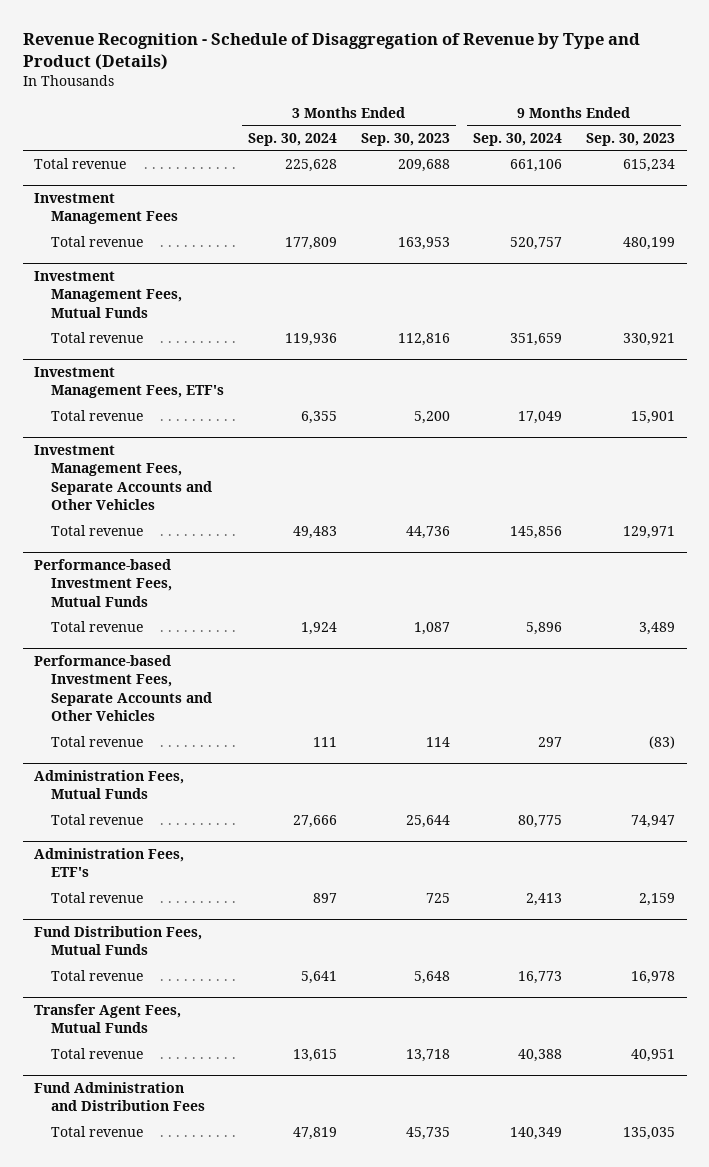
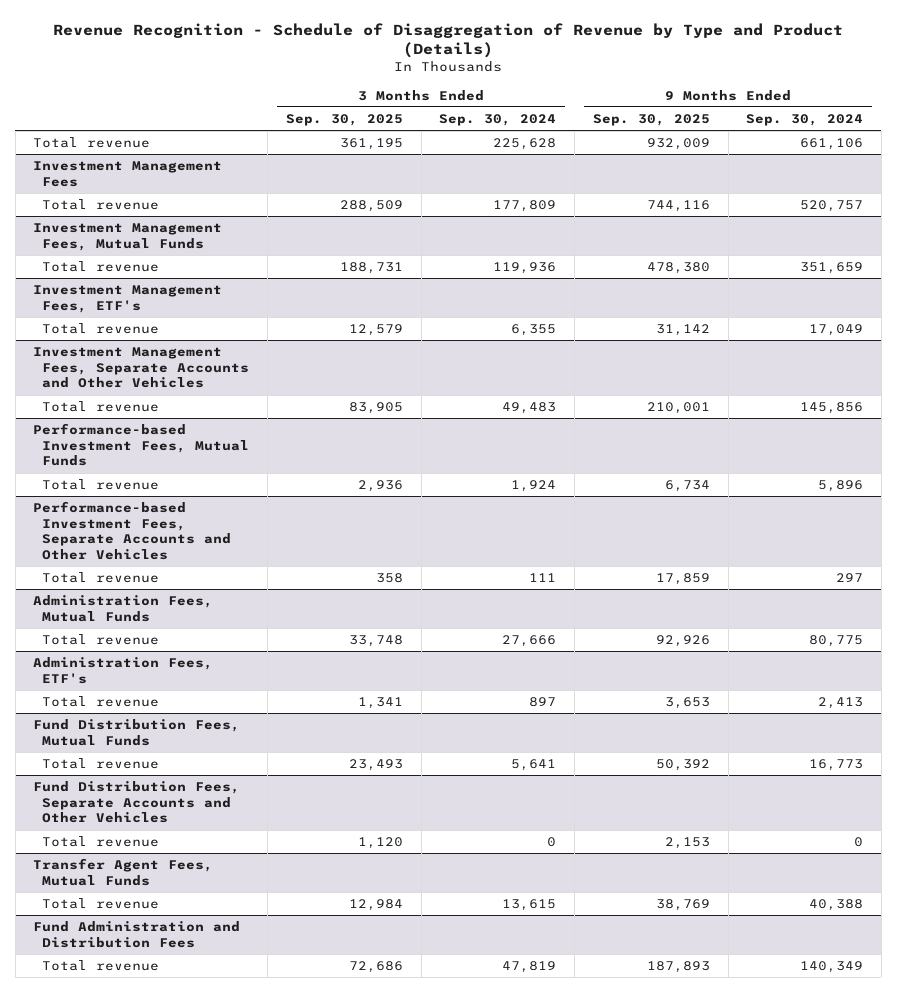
[360,132,450,146] Sep. 30, 2023 -> none
[585,132,675,146] Sep. 30, 2023 -> none
none -> [285,113,403,126] Sep. 30, 2025
none -> [592,113,710,126] Sep. 30, 2025
none -> [33,781,241,824] Fund Distribution Fees, Separate Accounts and Other Vehicles
none -> [42,836,160,848] Total revenue

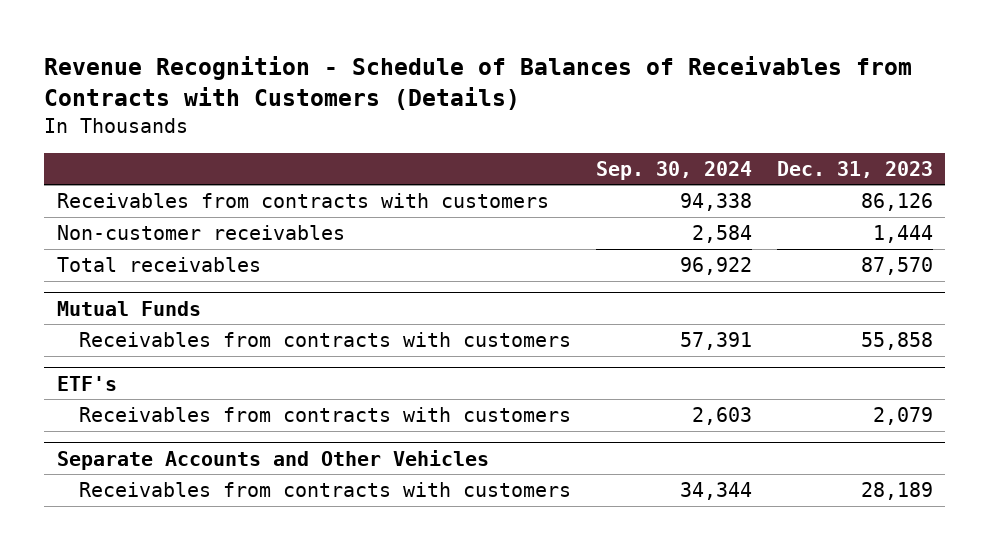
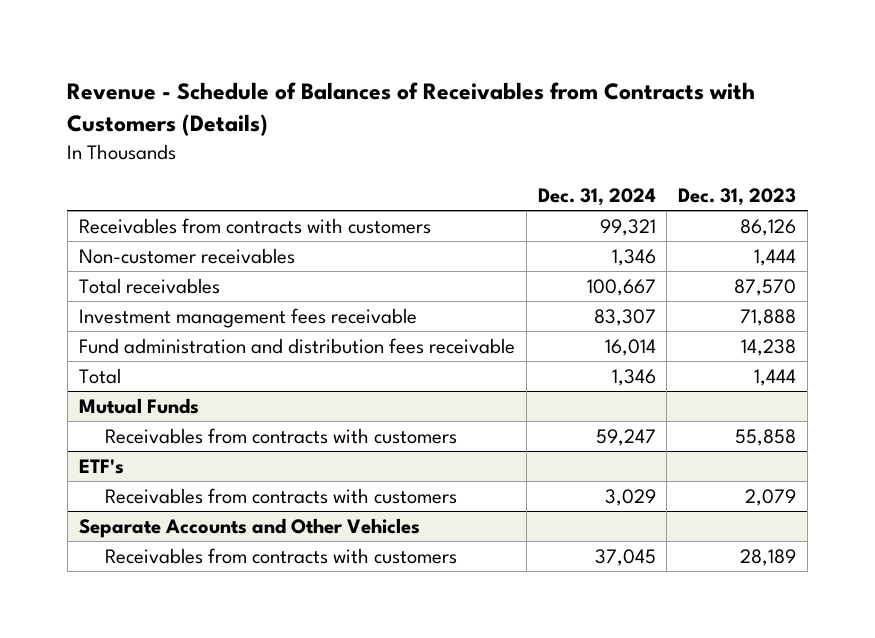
[44,56,913,110] Revenue Recognition - Schedule of Balances of Receivables from Contracts with Customers (Details) -> [67,82,756,137] Revenue - Schedule of Balances of Receivables from Contracts with Customers (Details)
[596,160,753,180] Sep. 30, 2024 -> none
none -> [537,187,656,206] Dec. 31, 2024
none -> [78,307,417,328] Investment management fees receivable
none -> [78,337,515,354] Fund administration and distribution fees receivable
none -> [78,367,121,384] Total

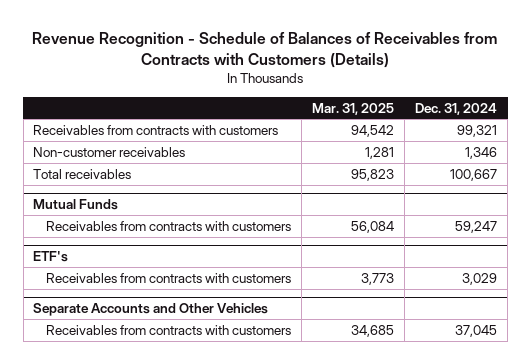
[67,82,756,137] Revenue - Schedule of Balances of Receivables from Contracts with Customers (Details) -> [32,32,498,69] Revenue Recognition - Schedule of Balances of Receivables from Contracts with Customers (Details)
[678,187,797,206] Dec. 31, 2023 -> none
none -> [312,102,395,115] Mar. 31, 2025
[78,307,417,328] Investment management fees receivable -> none
[78,337,515,354] Fund administration and distribution fees receivable -> none
[78,367,121,384] Total -> none

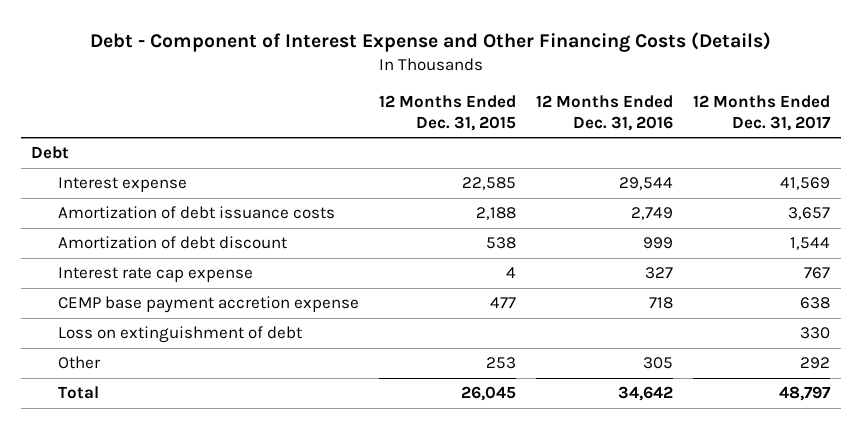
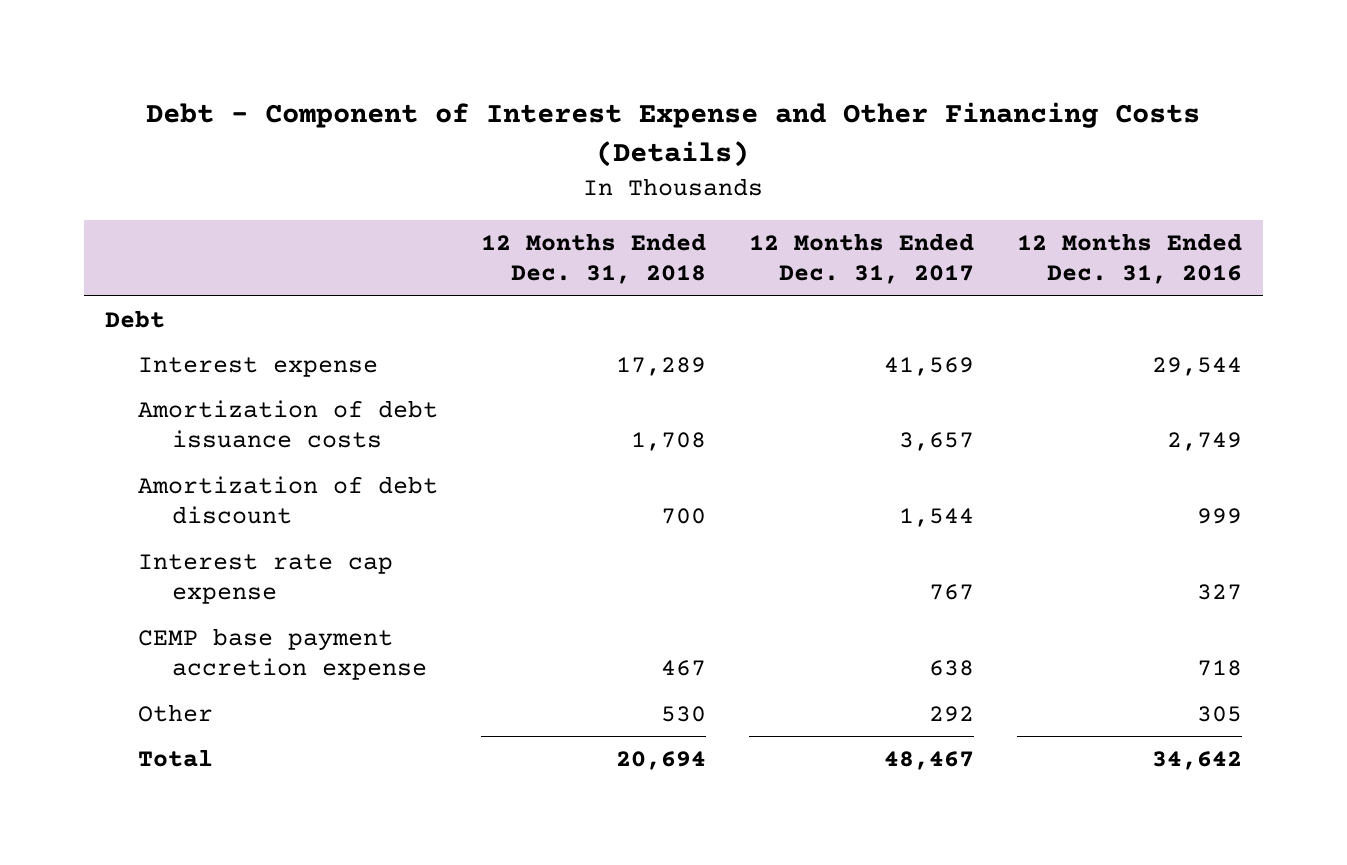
[379,94,517,131] 12 Months Ended Dec. 31, 2015 -> none
none -> [481,233,707,285] 12 Months Ended Dec. 31, 2018
[57,326,302,344] Loss on extinguishment of debt -> none
[779,386,832,402] 48,797 -> [883,750,974,770] 48,467

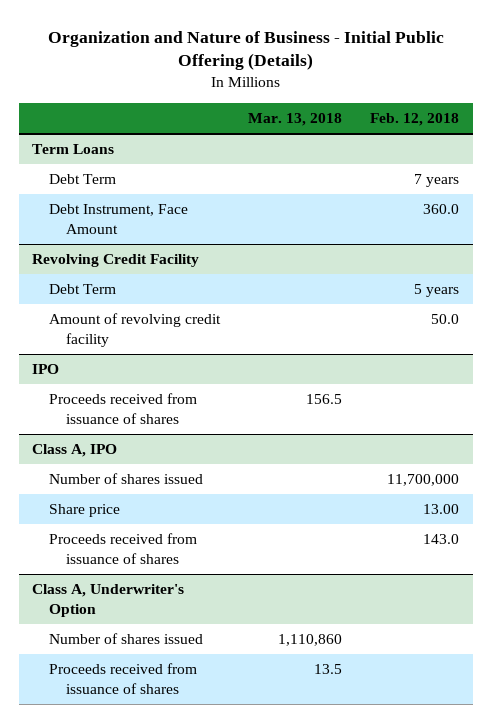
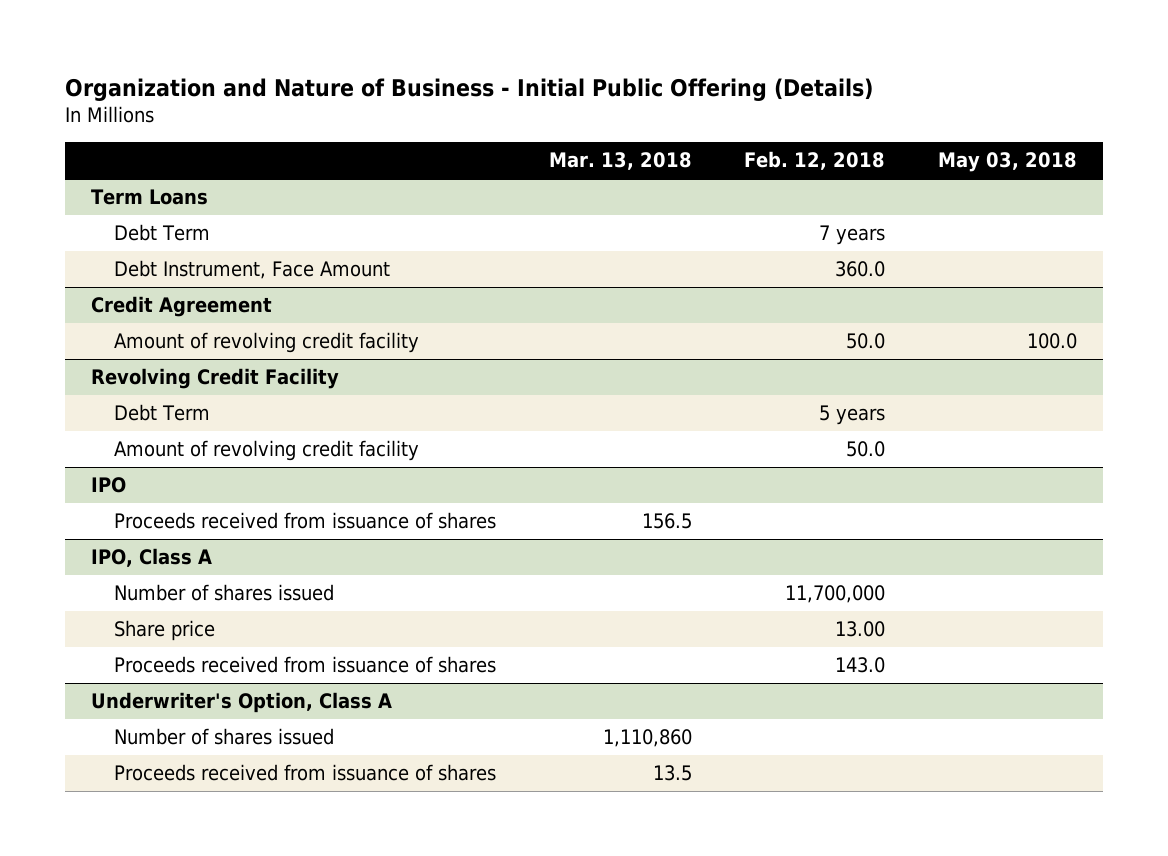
none -> [937,152,1077,173] May 03, 2018
none -> [91,296,273,318] Credit Agreement
none -> [114,332,420,354] Amount of revolving credit facility
[32,444,118,458] Class A, IPO -> [91,548,213,568] IPO, Class A
[32,584,185,618] Class A, Underwriter's Option -> [91,692,393,714] Underwriter's Option, Class A

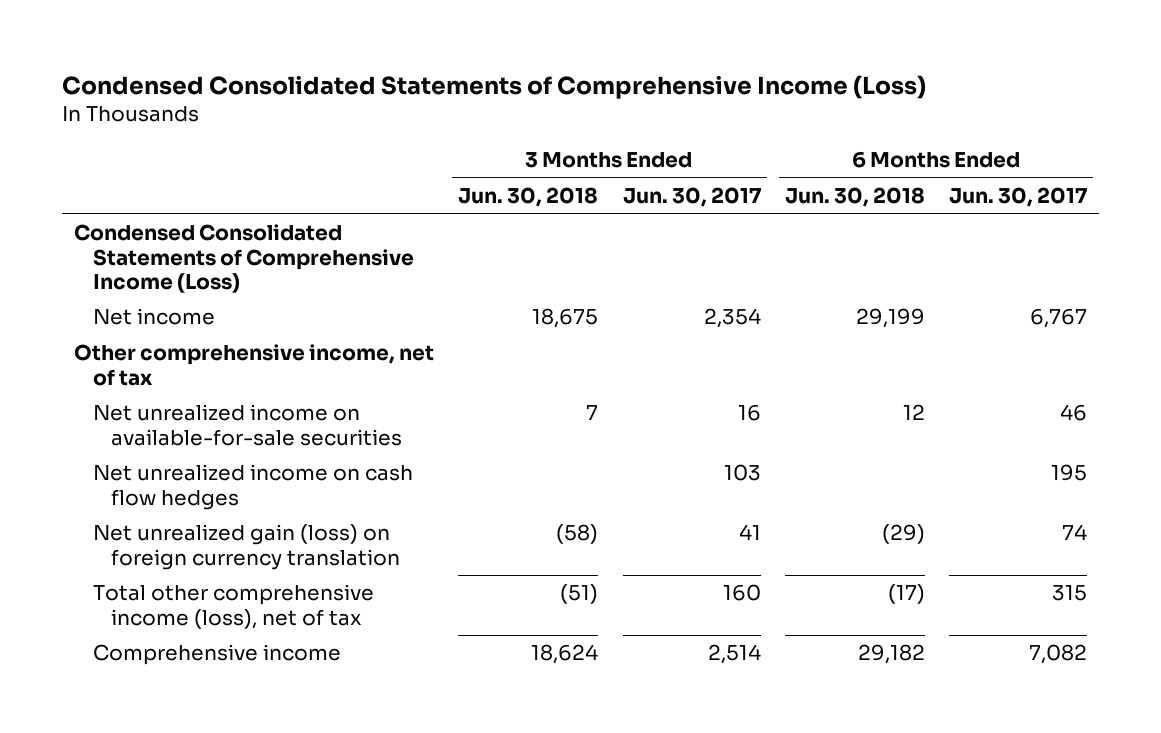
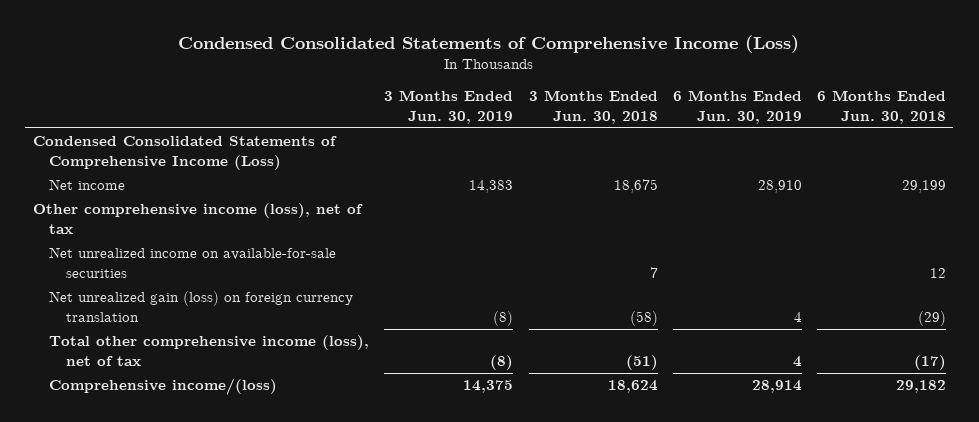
[622,187,761,208] Jun. 30, 2017 -> none
[948,187,1087,208] Jun. 30, 2017 -> none
none -> [384,90,514,124] 3 Months Ended Jun. 30, 2019
none -> [672,90,802,124] 6 Months Ended Jun. 30, 2019
[74,344,435,386] Other comprehensive income, net of tax -> [32,203,363,234] Other comprehensive income (loss), net of tax
[92,464,413,510] Net unrealized income on cash flow hedges -> none
[92,644,341,666] Comprehensive income -> [49,378,278,396] Comprehensive income/(loss)

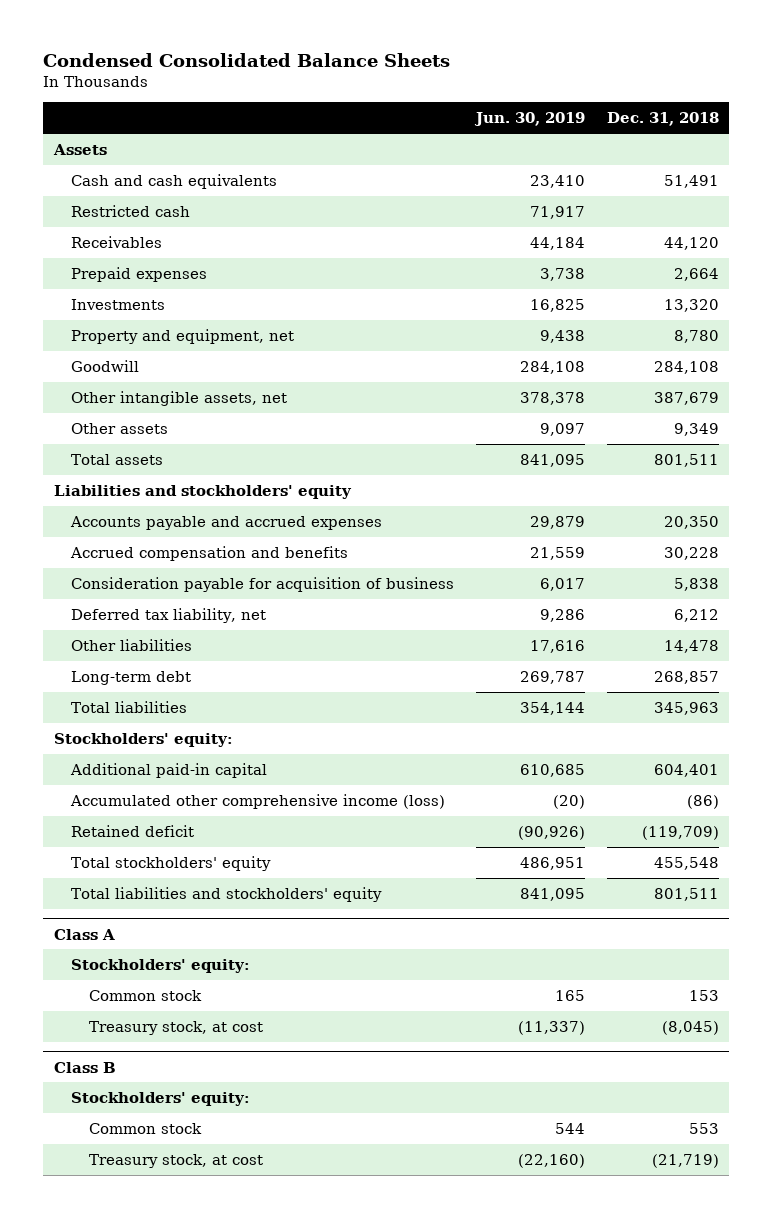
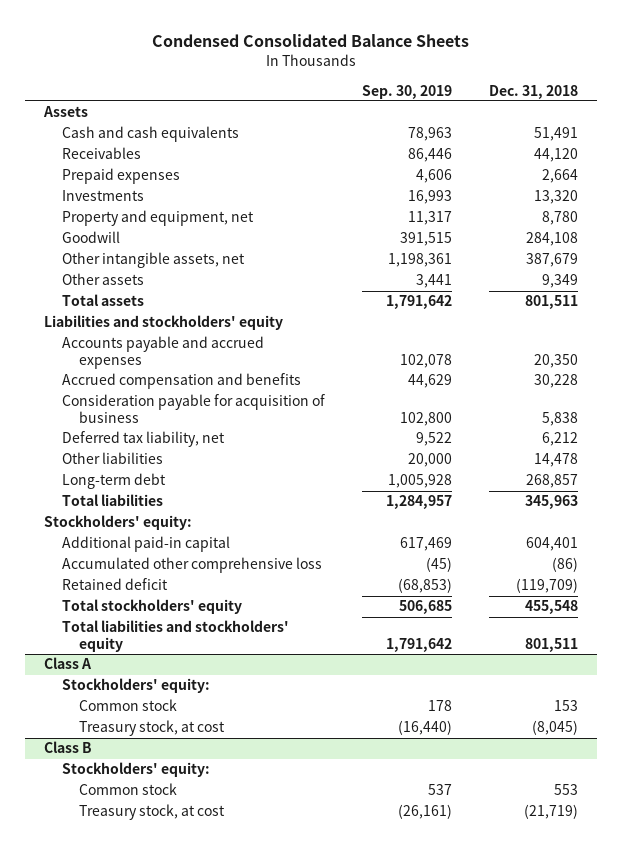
[473,112,585,127] Jun. 30, 2019 -> none
none -> [361,84,452,99] Sep. 30, 2019
[71,205,191,218] Restricted cash -> none
[70,794,446,810] Accumulated other comprehensive income (loss) -> [61,557,322,574] Accumulated other comprehensive loss

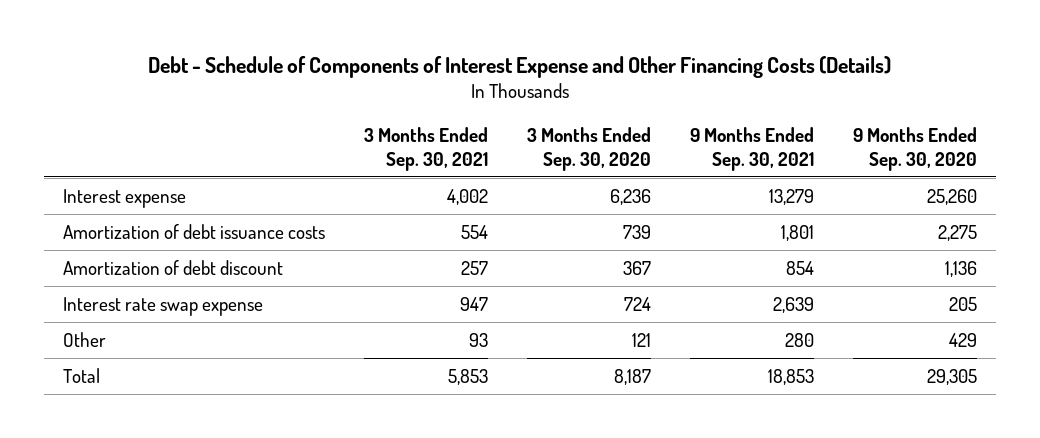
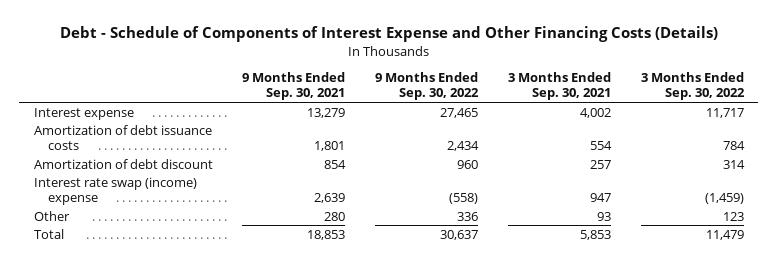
[526,126,651,171] 3 Months Ended Sep. 30, 2020 -> none
[852,126,977,171] 9 Months Ended Sep. 30, 2020 -> none
none -> [375,72,480,101] 9 Months Ended Sep. 30, 2022
none -> [640,72,745,101] 3 Months Ended Sep. 30, 2022
[63,296,264,316] Interest rate swap expense -> [33,176,197,205] Interest rate swap (income) expense

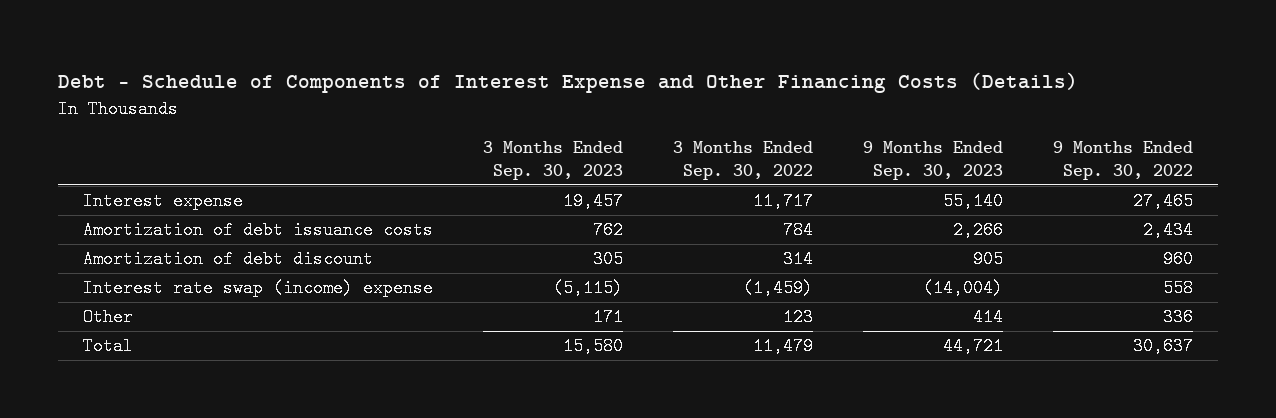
[242,72,346,101] 9 Months Ended Sep. 30, 2021 -> none
[507,72,611,101] 3 Months Ended Sep. 30, 2021 -> none
none -> [483,141,624,181] 3 Months Ended Sep. 30, 2023
none -> [863,141,1004,181] 9 Months Ended Sep. 30, 2023
[449,192,479,204] (558) -> [1163,279,1194,298] 558

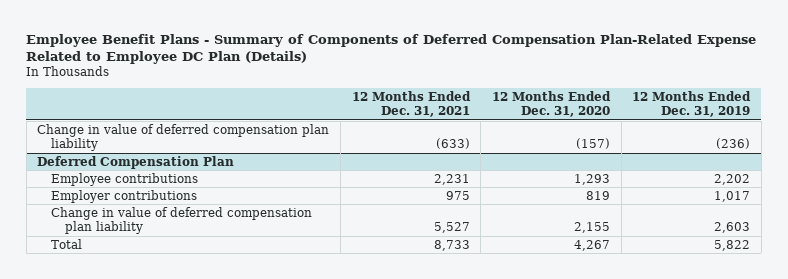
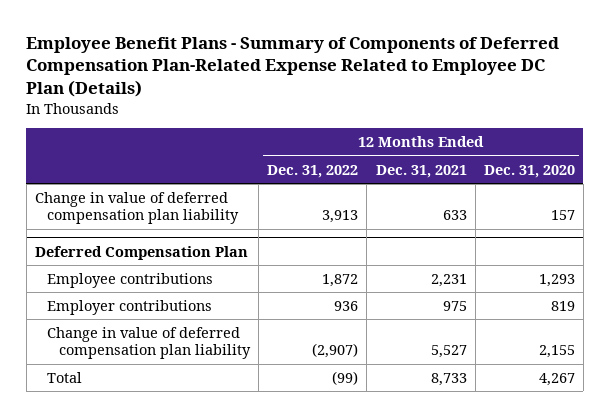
[632,90,752,117] 12 Months Ended Dec. 31, 2019 -> none
none -> [267,164,359,178] Dec. 31, 2022
[435,138,470,150] (633) -> [442,210,467,221] 633
[575,138,610,150] (157) -> [550,210,575,221] 157

